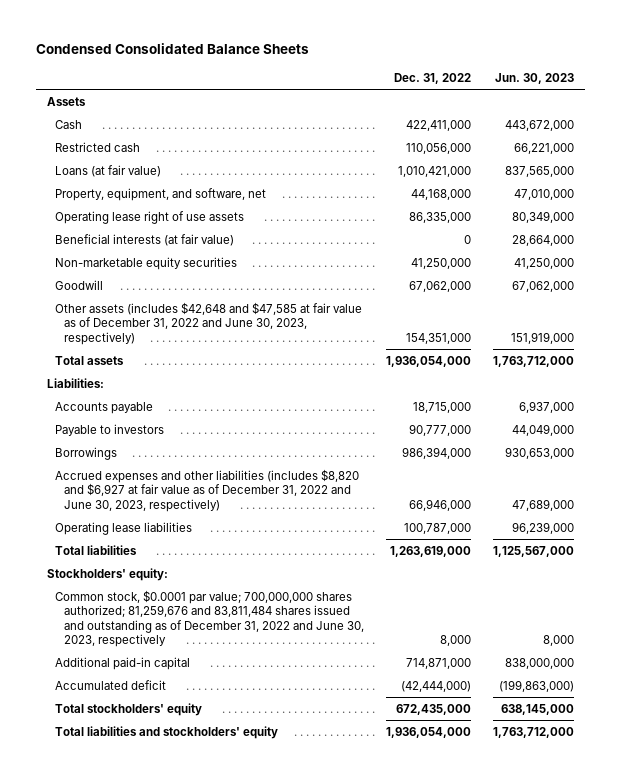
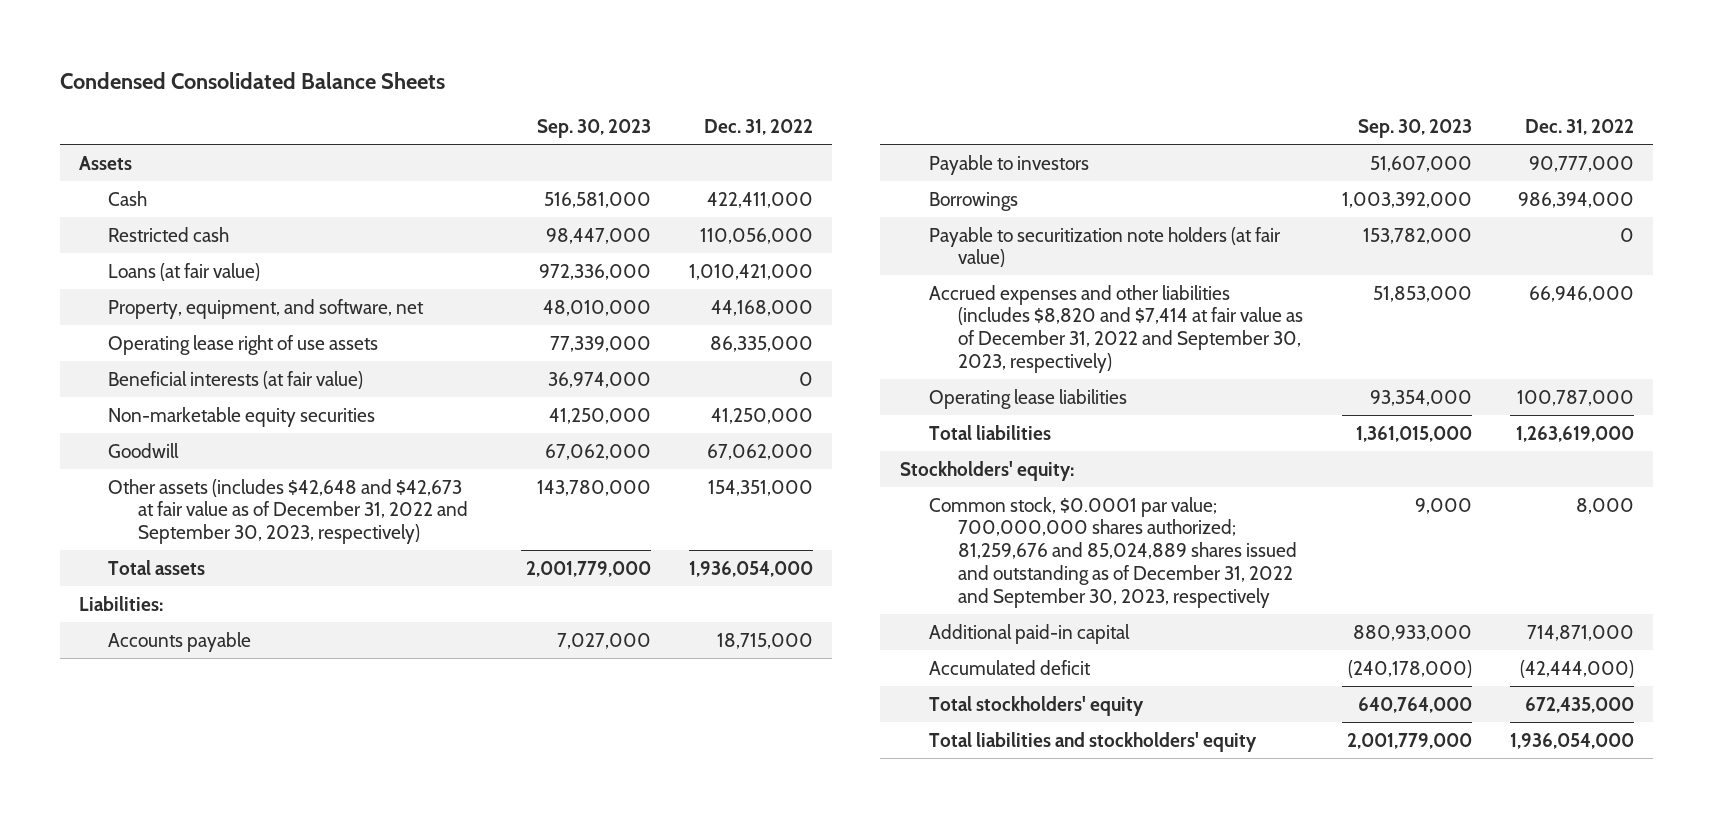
[494,72,574,84] Jun. 30, 2023 -> none
none -> [536,119,651,139] Sep. 30, 2023
[55,301,363,345] Other assets (includes $42,648 and $47,585 at fair value as of December 31, 2022 and June 30, 2023, respectively) -> [108,478,468,545] Other assets (includes $42,648 and $42,673 at fair value as of December 31, 2022 and September 30, 2023, respectively)
none -> [929,226,1282,268] Payable to securitization note holders (at fair value)
[55,468,360,512] Accrued expenses and other liabilities (includes $8,820 and $6,927 at fair value as of December 31, 2022 and June 30, 2023, respectively) -> [929,284,1304,373] Accrued expenses and other liabilities (includes $8,820 and $7,414 at fair value as of December 31, 2022 and September 30, 2023, respectively)
[55,589,364,648] Common stock, $0.0001 par value; 700,000,000 shares authorized; 81,259,676 and 83,811,484 shares issued and outstanding as of December 31, 2022 and June 30, 2023, respectively -> [929,496,1298,608] Common stock, $0.0001 par value; 700,000,000 shares authorized; 81,259,676 and 85,024,889 shares issued and outstanding as of December 31, 2022 and September 30, 2023, respectively

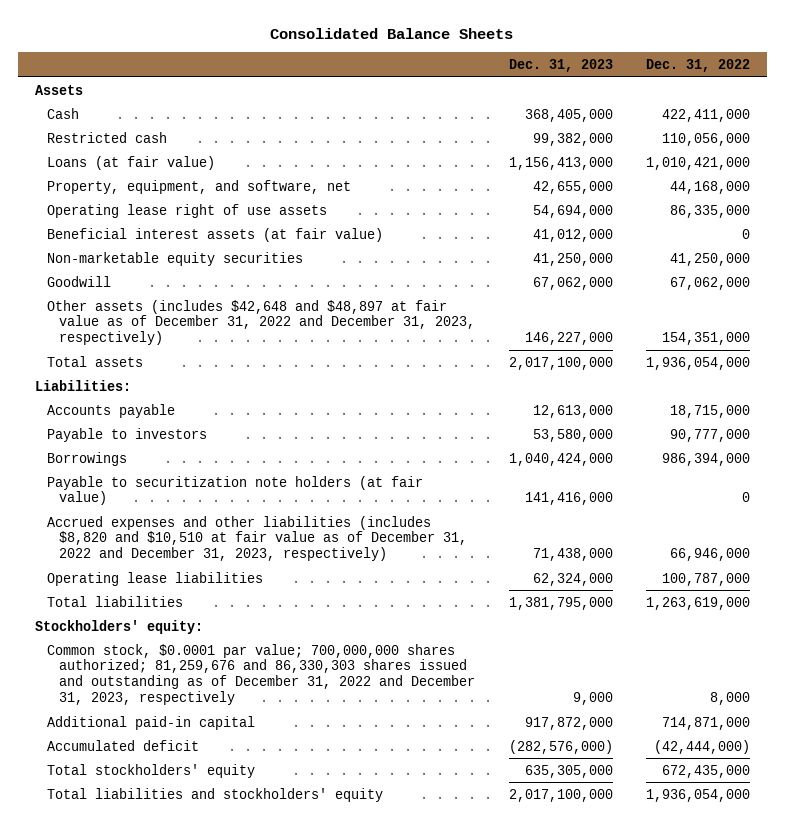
[59,72,445,90] Condensed Consolidated Balance Sheets -> [270,27,514,39] Consolidated Balance Sheets
[536,119,651,139] Sep. 30, 2023 -> none
none -> [508,58,613,72] Dec. 31, 2023
[108,370,364,389] Beneficial interests (at fair value) -> [47,227,384,242] Beneficial interest assets (at fair value)
[108,478,468,545] Other assets (includes $42,648 and $42,673 at fair value as of December 31, 2022 and September 30, 2023, respectively) -> [47,299,476,346] Other assets (includes $42,648 and $48,897 at fair value as of December 31, 2022 and December 31, 2023, respectively)
[929,284,1304,373] Accrued expenses and other liabilities (includes $8,820 and $7,414 at fair value as of December 31, 2022 and September 30, 2023, respectively) -> [47,515,468,562] Accrued expenses and other liabilities (includes $8,820 and $10,510 at fair value as of December 31, 2022 and December 31, 2023, respectively)
[929,496,1298,608] Common stock, $0.0001 par value; 700,000,000 shares authorized; 81,259,676 and 85,024,889 shares issued and outstanding as of December 31, 2022 and September 30, 2023, respectively -> [47,643,476,706] Common stock, $0.0001 par value; 700,000,000 shares authorized; 81,259,676 and 86,330,303 shares issued and outstanding as of December 31, 2022 and December 31, 2023, respectively

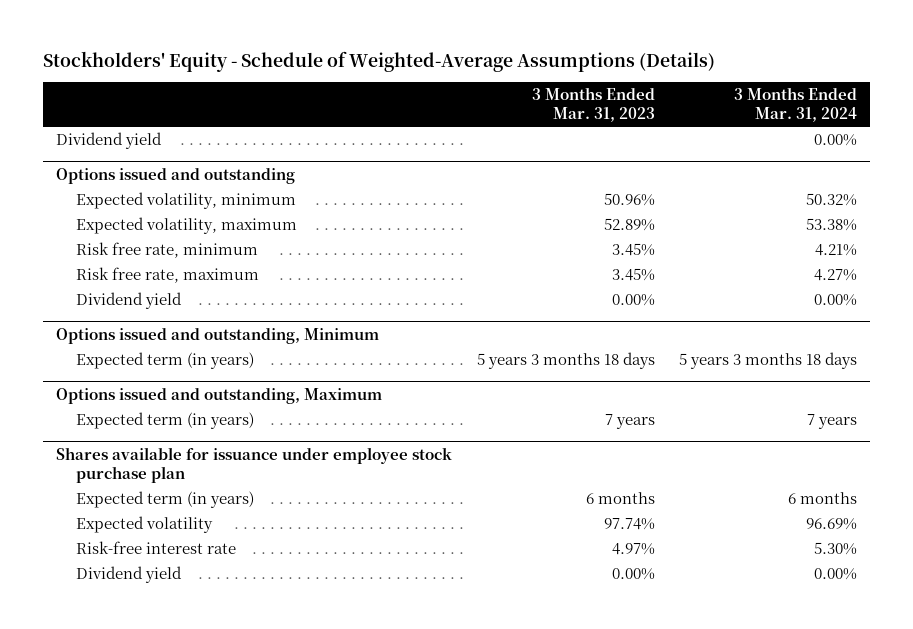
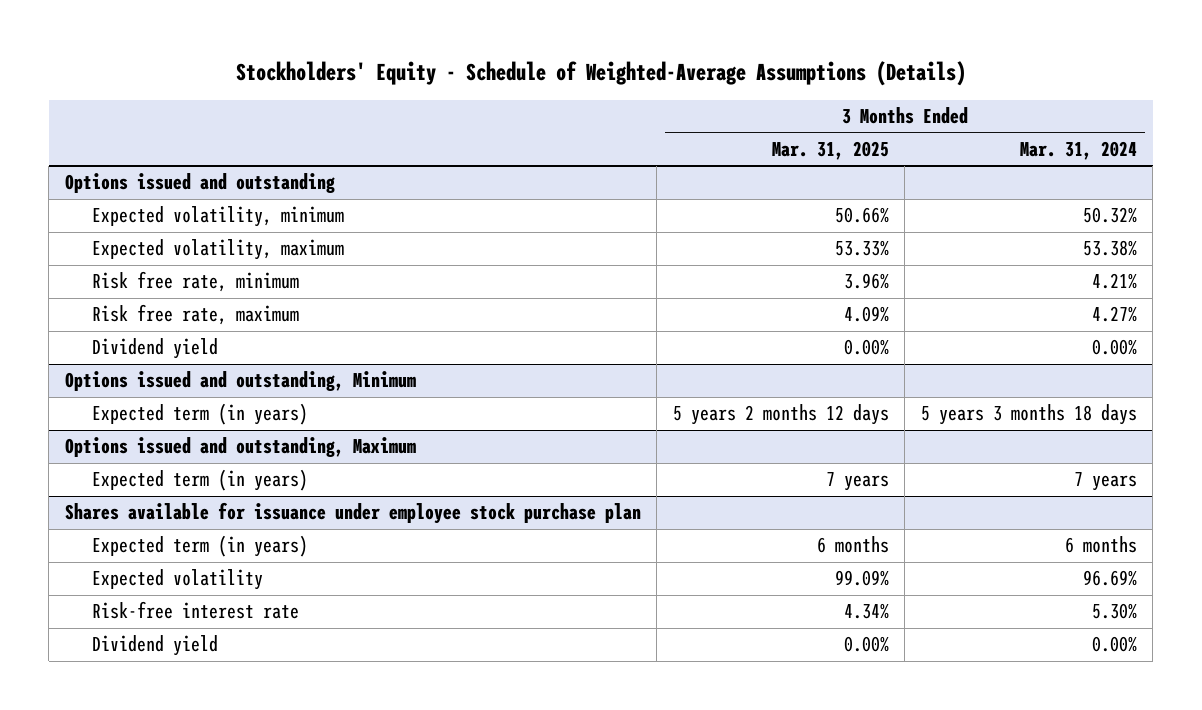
[531,86,655,122] 3 Months Ended Mar. 31, 2023 -> none
none -> [771,140,889,160] Mar. 31, 2025
[55,132,162,150] Dividend yield -> none

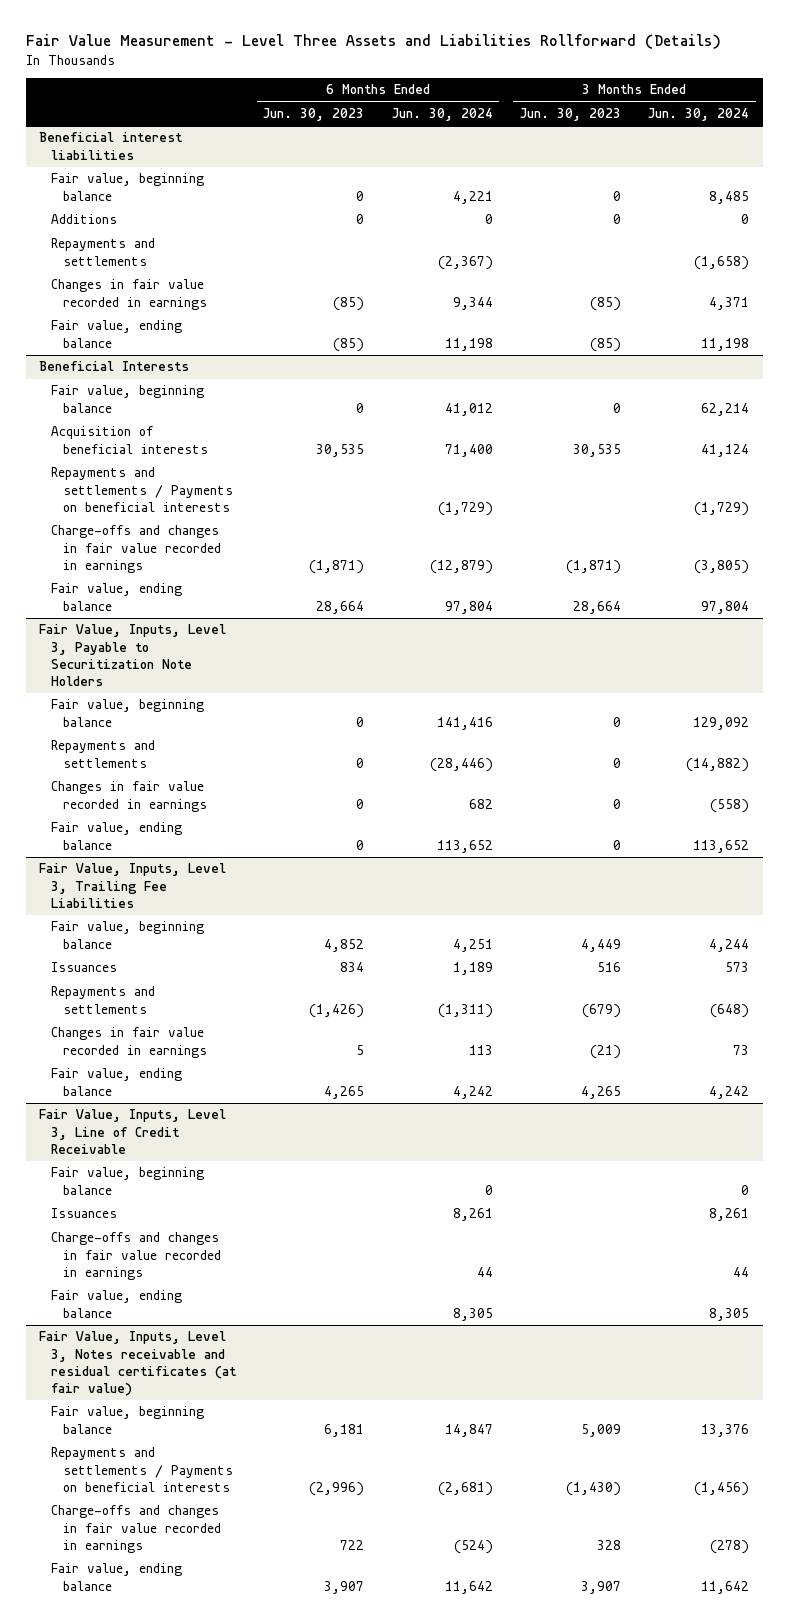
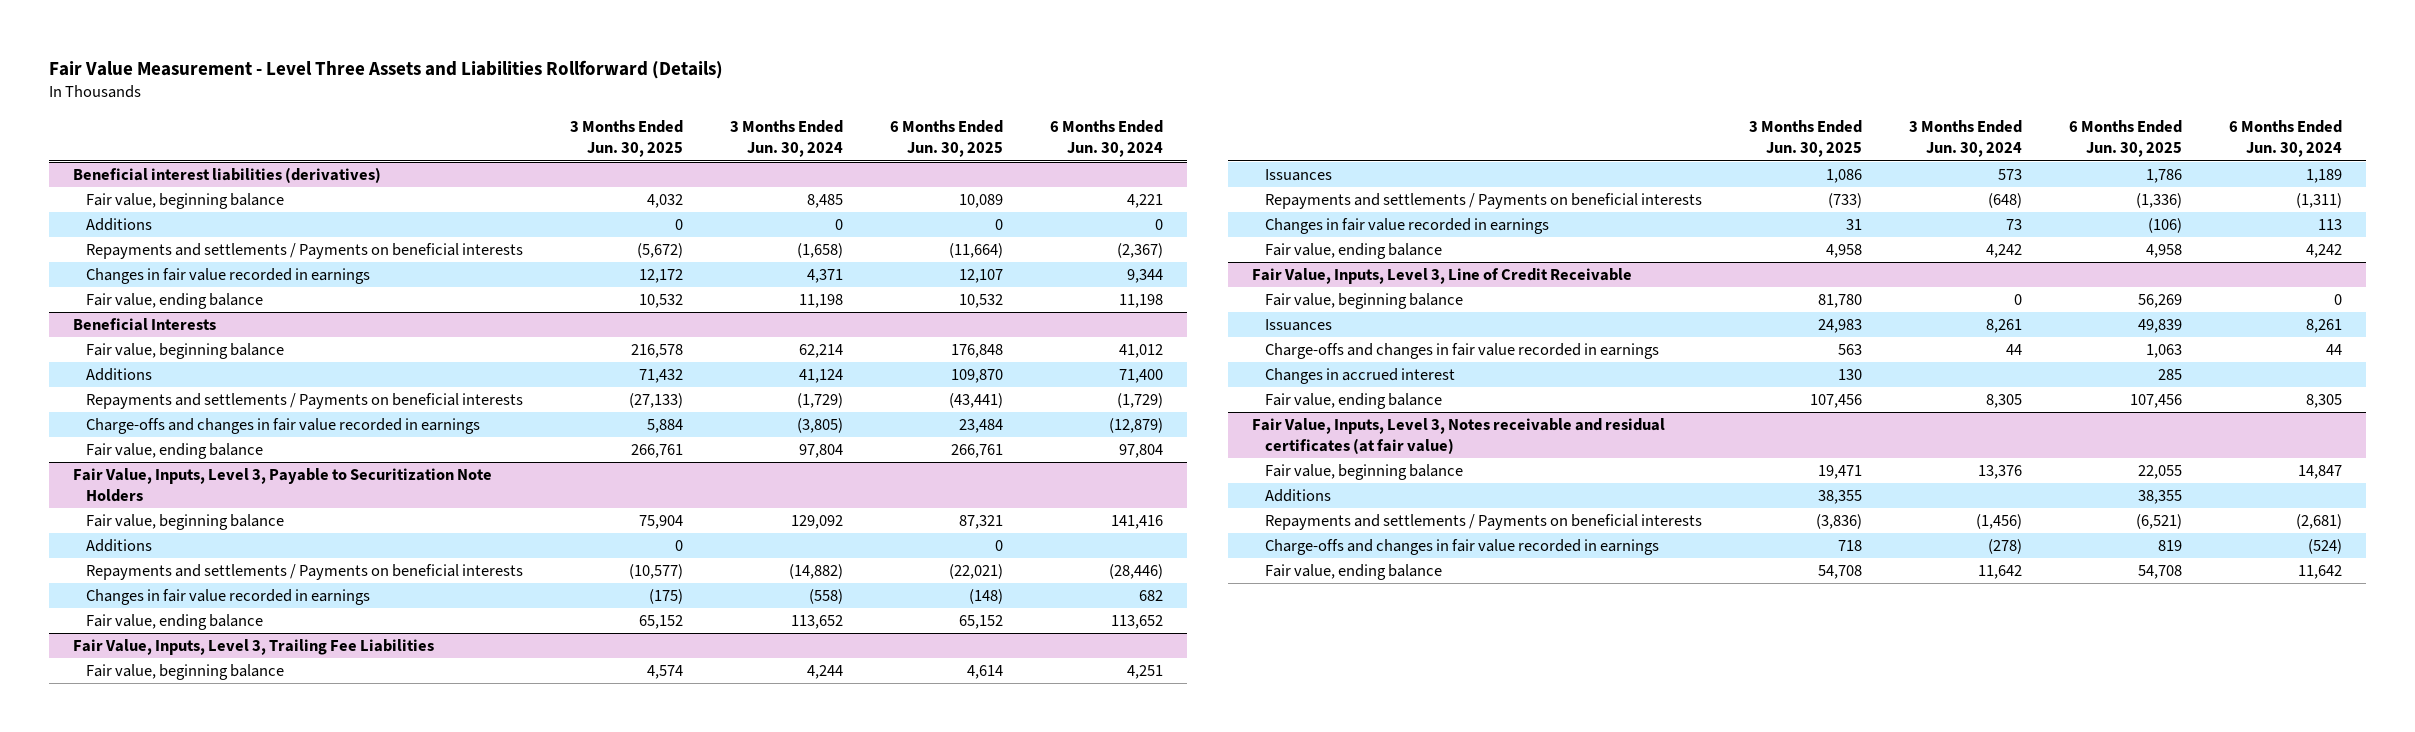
[263,108,365,122] Jun. 30, 2023 -> none
[519,108,621,122] Jun. 30, 2023 -> none
none -> [569,120,683,158] 3 Months Ended Jun. 30, 2025
none -> [890,120,1004,158] 6 Months Ended Jun. 30, 2025
[39,132,184,160] Beneficial interest liabilities -> [72,167,381,184] Beneficial interest liabilities (derivatives)
[51,238,156,266] Repayments and settlements -> [85,243,523,260] Repayments and settlements / Payments on beneficial interests
[51,426,209,454] Acquisition of beneficial interests -> [85,368,152,382] Additions
none -> [85,539,152,553] Additions
[51,740,156,768] Repayments and settlements -> [85,564,523,581] Repayments and settlements / Payments on beneficial interests
[51,986,156,1014] Repayments and settlements -> [1264,193,1702,210] Repayments and settlements / Payments on beneficial interests
none -> [1264,368,1455,385] Changes in accrued interest
none -> [1264,489,1331,503] Additions

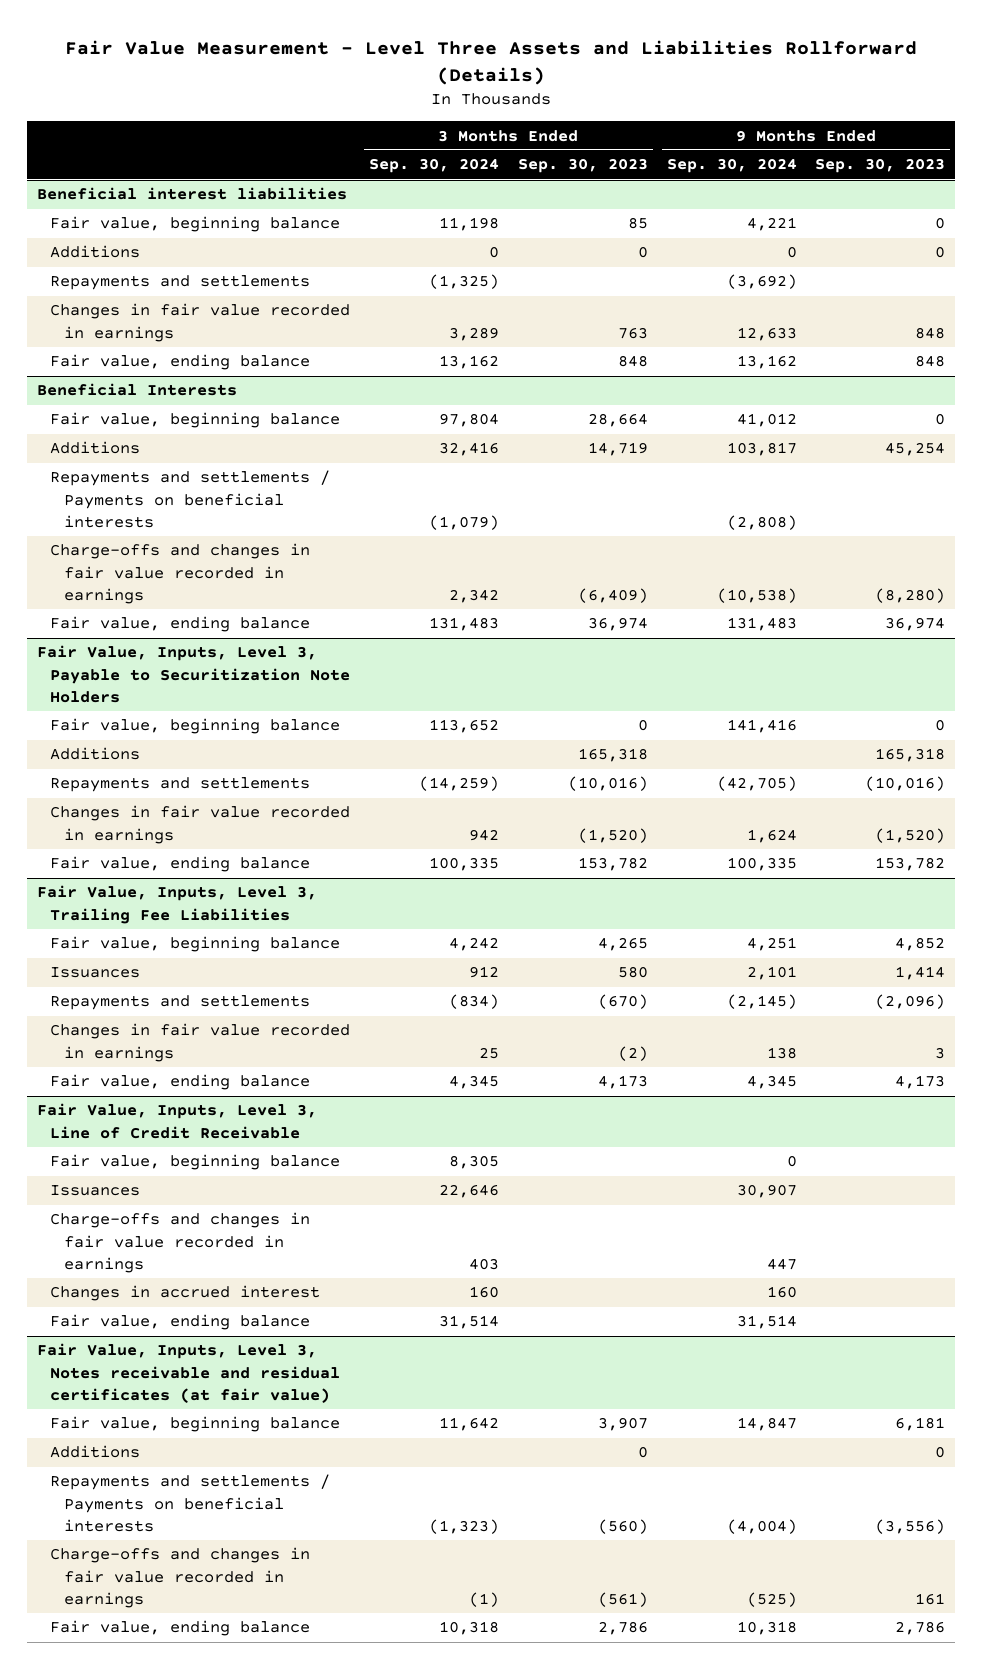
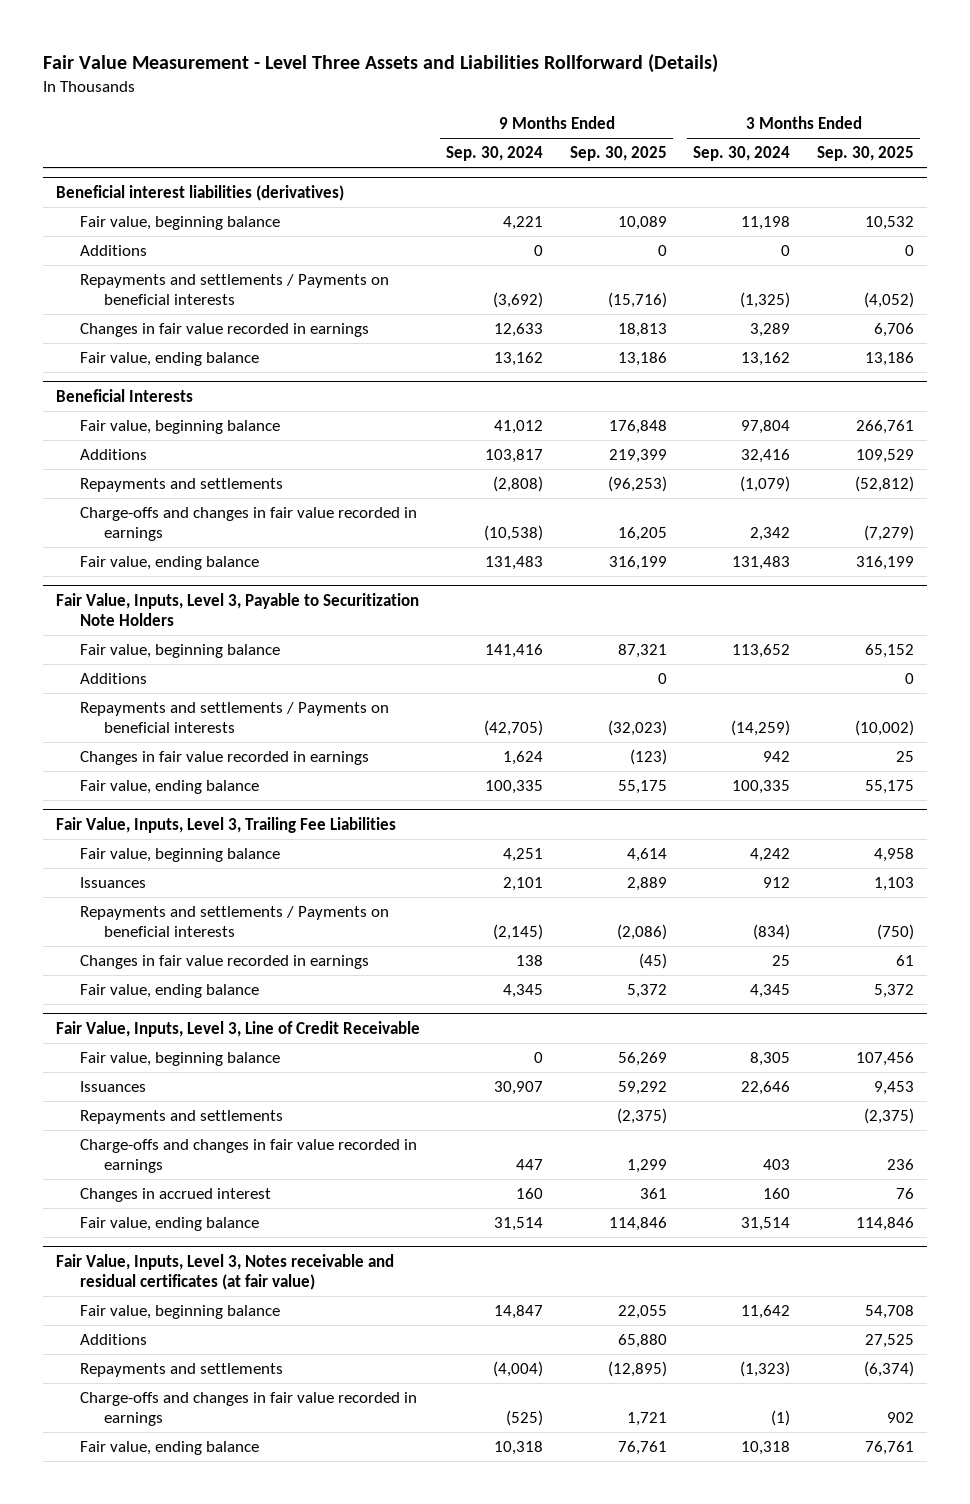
[517,158,648,174] Sep. 30, 2023 -> none
[815,158,946,174] Sep. 30, 2023 -> none
none -> [569,146,667,162] Sep. 30, 2025
none -> [816,146,914,162] Sep. 30, 2025
[36,187,347,201] Beneficial interest liabilities -> [55,184,344,201] Beneficial interest liabilities (derivatives)
[50,275,311,291] Repayments and settlements -> [79,274,389,305] Repayments and settlements / Payments on beneficial interests
[50,470,331,528] Repayments and settlements / Payments on beneficial interests -> [79,478,283,493] Repayments and settlements
[50,777,311,793] Repayments and settlements -> [79,702,389,733] Repayments and settlements / Payments on beneficial interests
[50,995,311,1011] Repayments and settlements -> [79,906,389,937] Repayments and settlements / Payments on beneficial interests
none -> [79,1110,283,1125] Repayments and settlements
[50,1474,331,1532] Repayments and settlements / Payments on beneficial interests -> [79,1363,283,1378] Repayments and settlements

